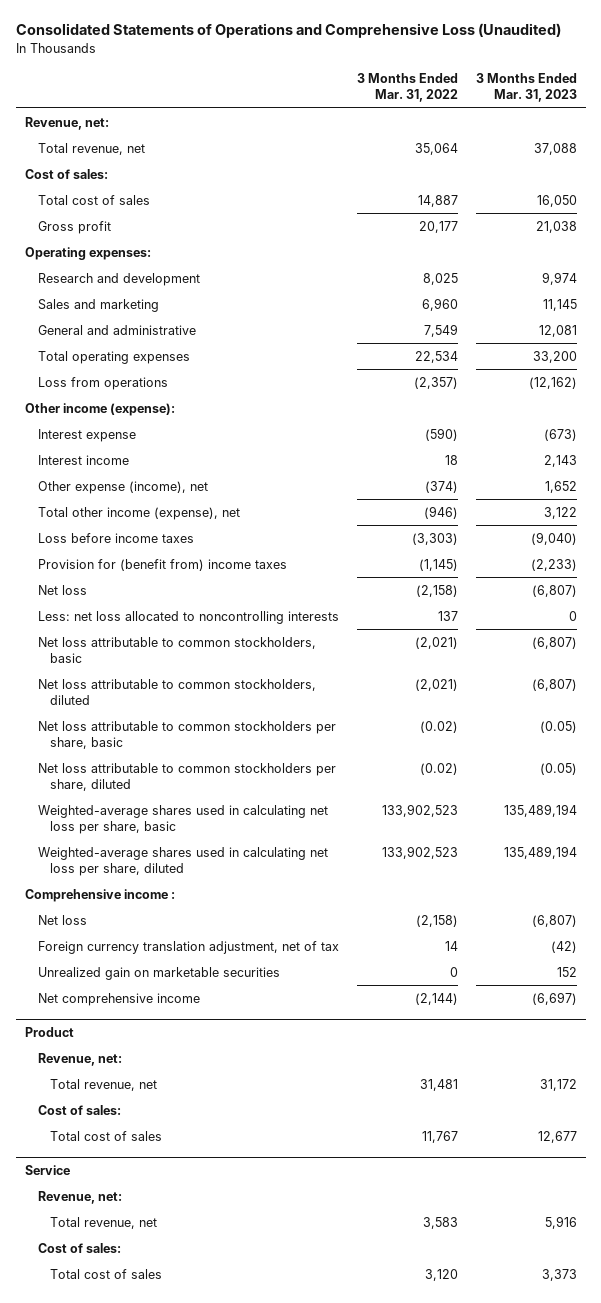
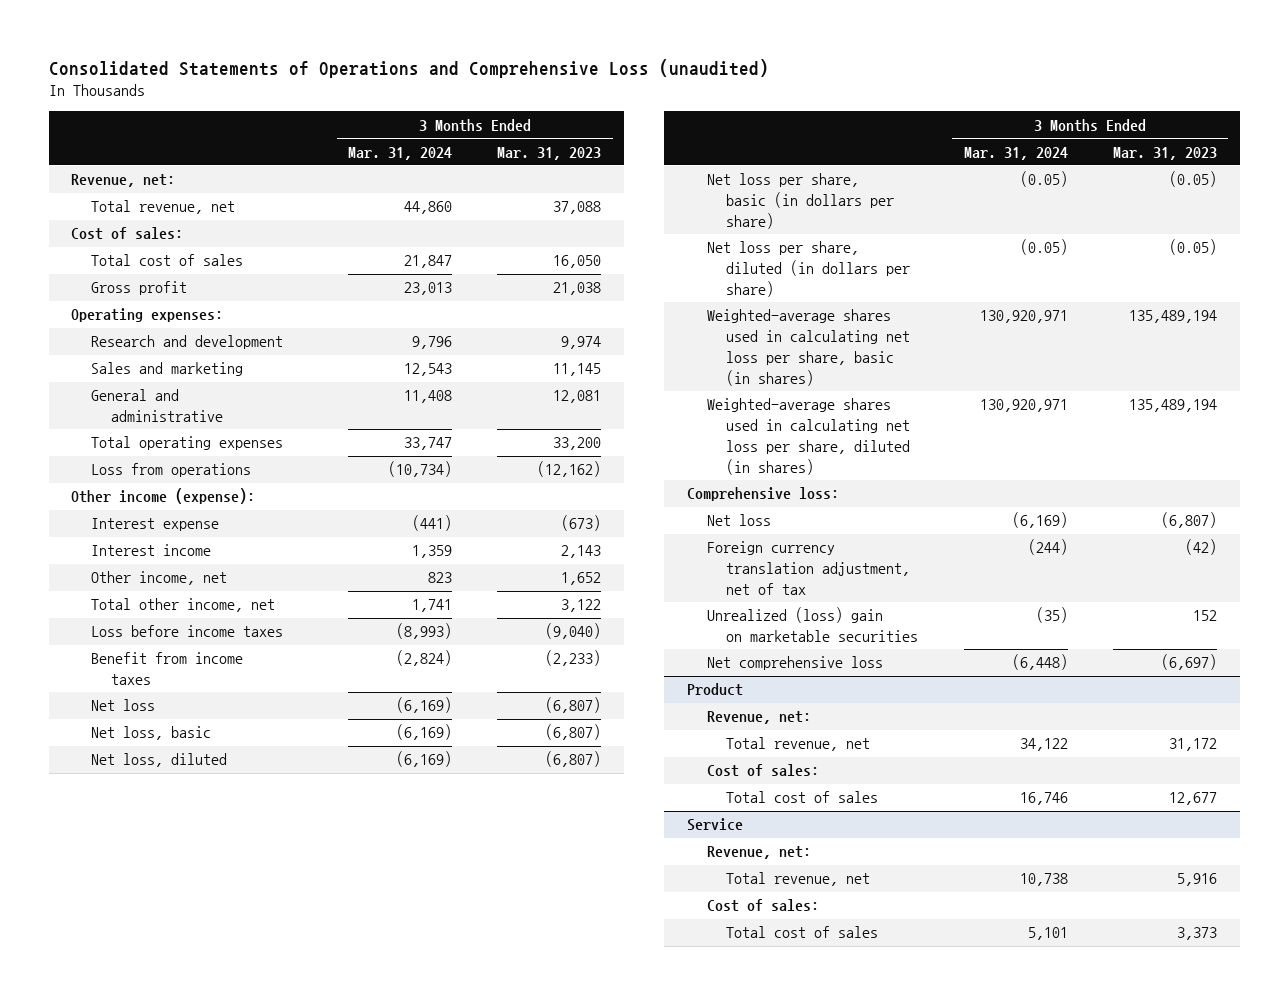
[15,23,561,39] Consolidated Statements of Operations and Comprehensive Loss (Unaudited) -> [48,58,769,78] Consolidated Statements of Operations and Comprehensive Loss (unaudited)
[356,72,458,103] 3 Months Ended Mar. 31, 2022 -> none
none -> [348,146,453,160] Mar. 31, 2024
[37,480,208,494] Other expense (income), net -> [90,571,227,586] Other income, net
[37,506,240,520] Total other income (expense), net -> [90,598,275,613] Total other income, net
[37,558,287,571] Provision for (benefit from) income taxes -> [90,652,243,686] Benefit from income taxes
[37,610,339,624] Less: net loss allocated to noncontrolling interests -> none
[37,636,316,663] Net loss attributable to common stockholders, basic -> [90,726,211,741] Net loss, basic
[37,678,316,705] Net loss attributable to common stockholders, diluted -> [90,753,227,768] Net loss, diluted
[37,720,336,749] Net loss attributable to common stockholders per share, basic -> [706,173,895,230] Net loss per share, basic (in dollars per share)
[37,762,336,791] Net loss attributable to common stockholders per share, diluted -> [706,241,911,298] Net loss per share, diluted (in dollars per share)
[37,804,328,834] Weighted-average shares used in calculating net loss per share, basic -> [706,309,911,386] Weighted-average shares used in calculating net loss per share, basic (in shares)
[37,846,328,876] Weighted-average shares used in calculating net loss per share, diluted -> [706,398,911,475] Weighted-average shares used in calculating net loss per share, diluted (in shares)
[24,888,175,902] Comprehensive income : -> [686,487,839,502] Comprehensive loss:
[37,966,280,980] Unrealized gain on marketable securities -> [706,607,919,643] Unrealized (loss) gain on marketable securities
[37,992,200,1006] Net comprehensive income -> [706,656,883,671] Net comprehensive loss

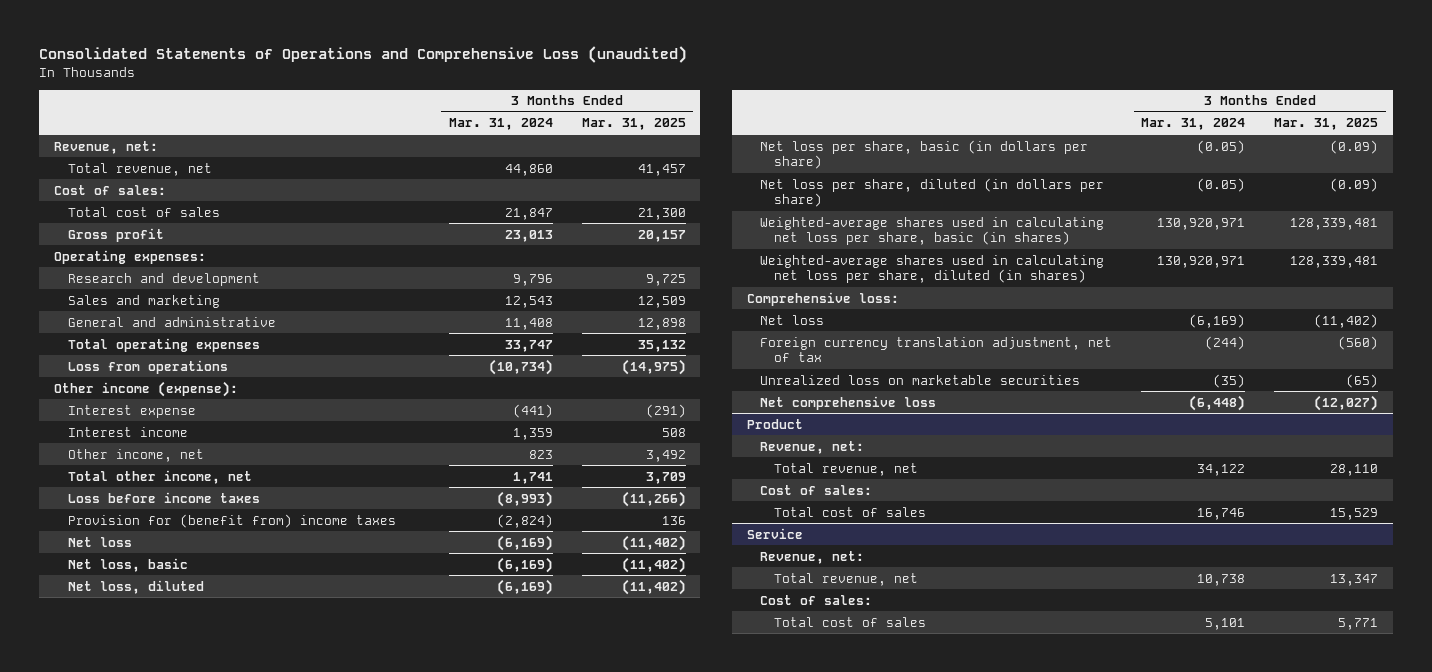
[497,146,602,160] Mar. 31, 2023 -> none
none -> [581,118,686,131] Mar. 31, 2025
[90,652,243,686] Benefit from income taxes -> [67,513,396,528] Provision for (benefit from) income taxes
[706,607,919,643] Unrealized (loss) gain on marketable securities -> [760,374,1081,385] Unrealized loss on marketable securities

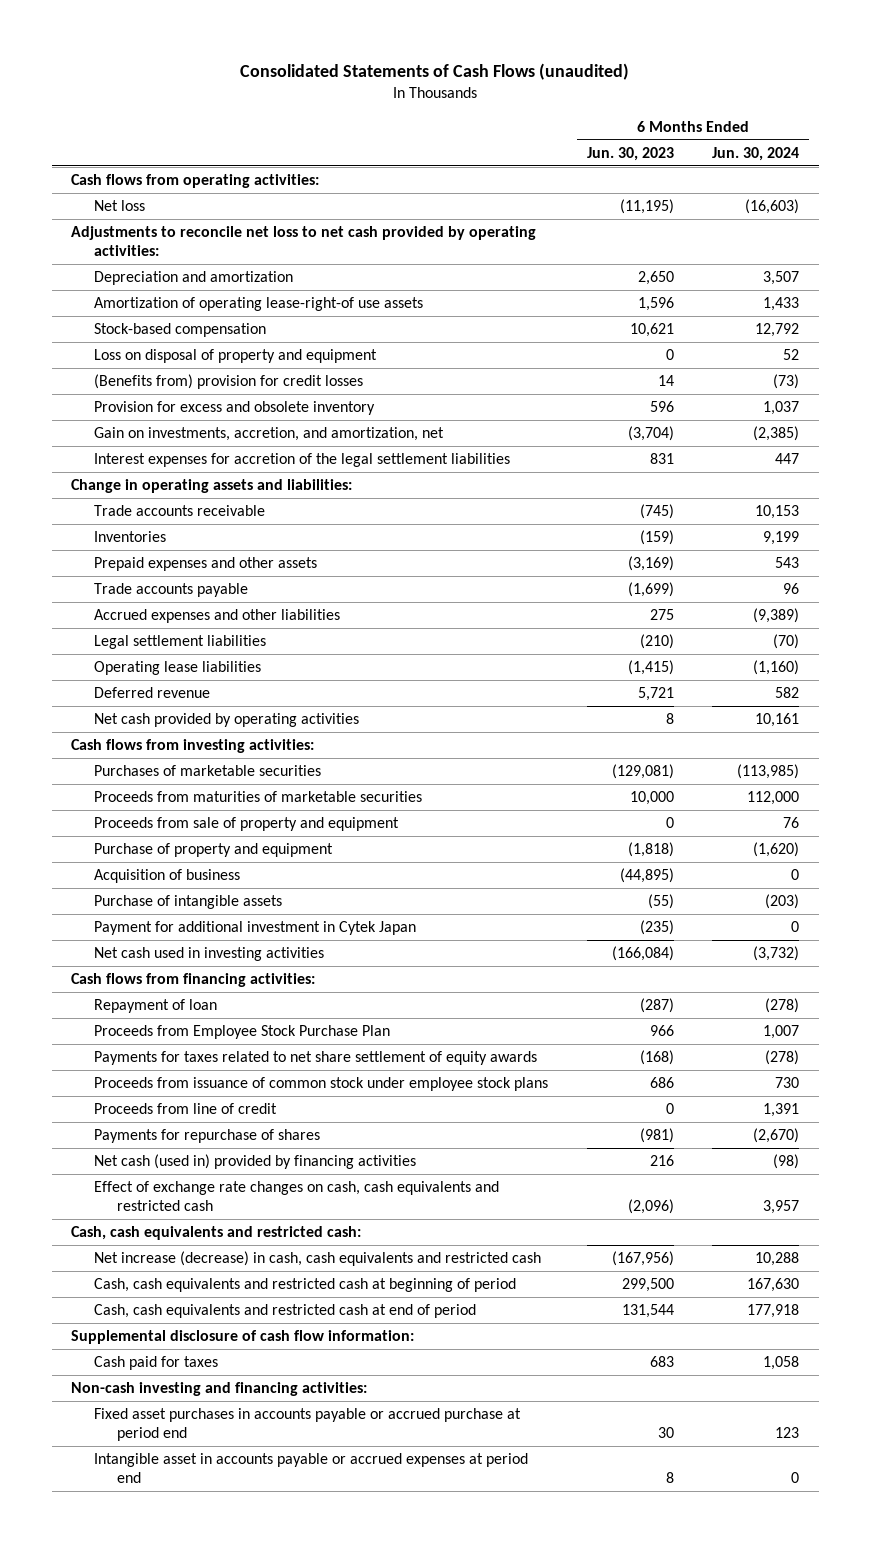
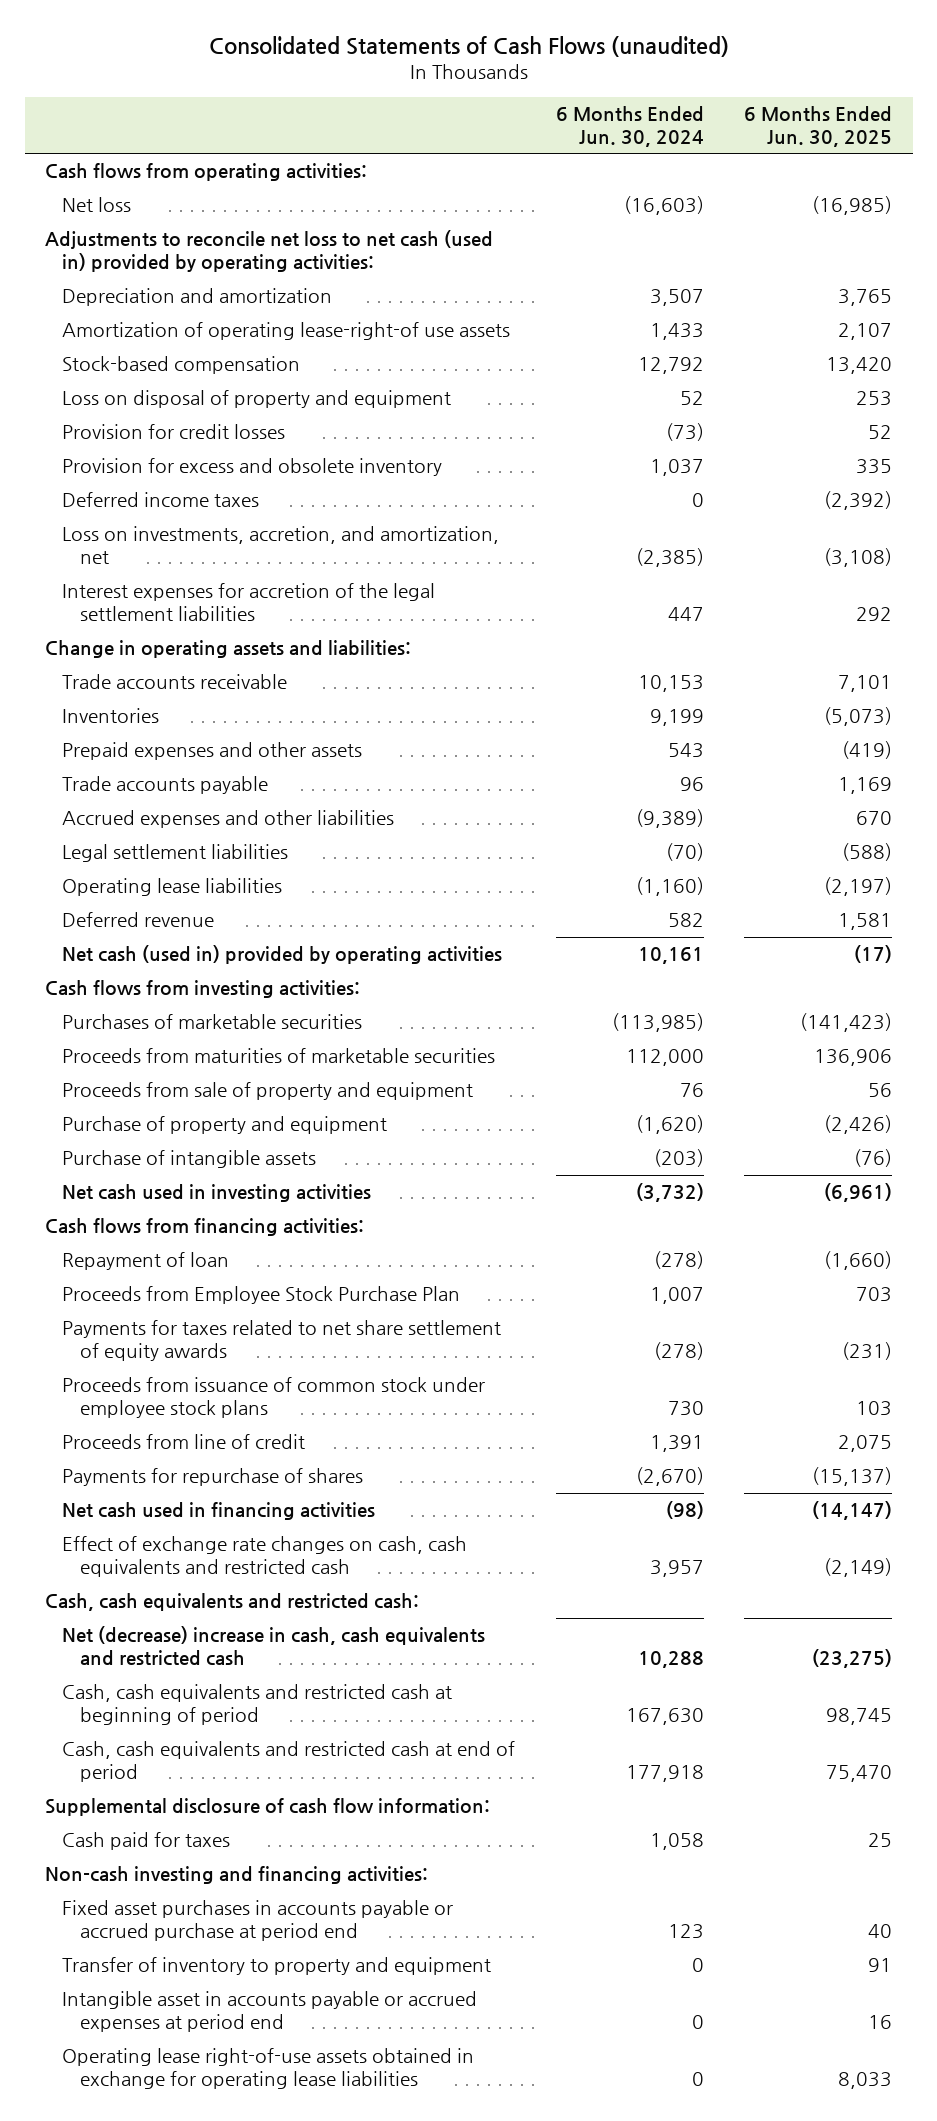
[586,146,674,161] Jun. 30, 2023 -> none
none -> [744,106,893,147] 6 Months Ended Jun. 30, 2025
[71,226,537,257] Adjustments to reconcile net loss to net cash provided by operating activities: -> [44,230,493,273] Adjustments to reconcile net loss to net cash (used in) provided by operating activities:
[94,374,364,390] (Benefits from) provision for credit losses -> [62,424,286,440] Provision for credit losses
none -> [62,492,260,508] Deferred income taxes
[94,427,445,442] Gain on investments, accretion, and amortization, net -> [62,526,500,565] Loss on investments, accretion, and amortization, net
[94,713,360,728] Net cash provided by operating activities -> [62,945,503,965] Net cash (used in) provided by operating activities
[94,869,241,884] Acquisition of business -> none
[94,921,417,936] Payment for additional investment in Cytek Japan -> none
[94,1154,417,1170] Net cash (used in) provided by financing activities -> [62,1502,376,1521] Net cash used in financing activities
[94,1251,542,1267] Net increase (decrease) in cash, cash equivalents and restricted cash -> [62,1626,486,1667] Net (decrease) increase in cash, cash equivalents and restricted cash
none -> [62,1957,492,1976] Transfer of inventory to property and equipment
none -> [62,2048,475,2090] Operating lease right-of-use assets obtained in exchange for operating lease liabilities

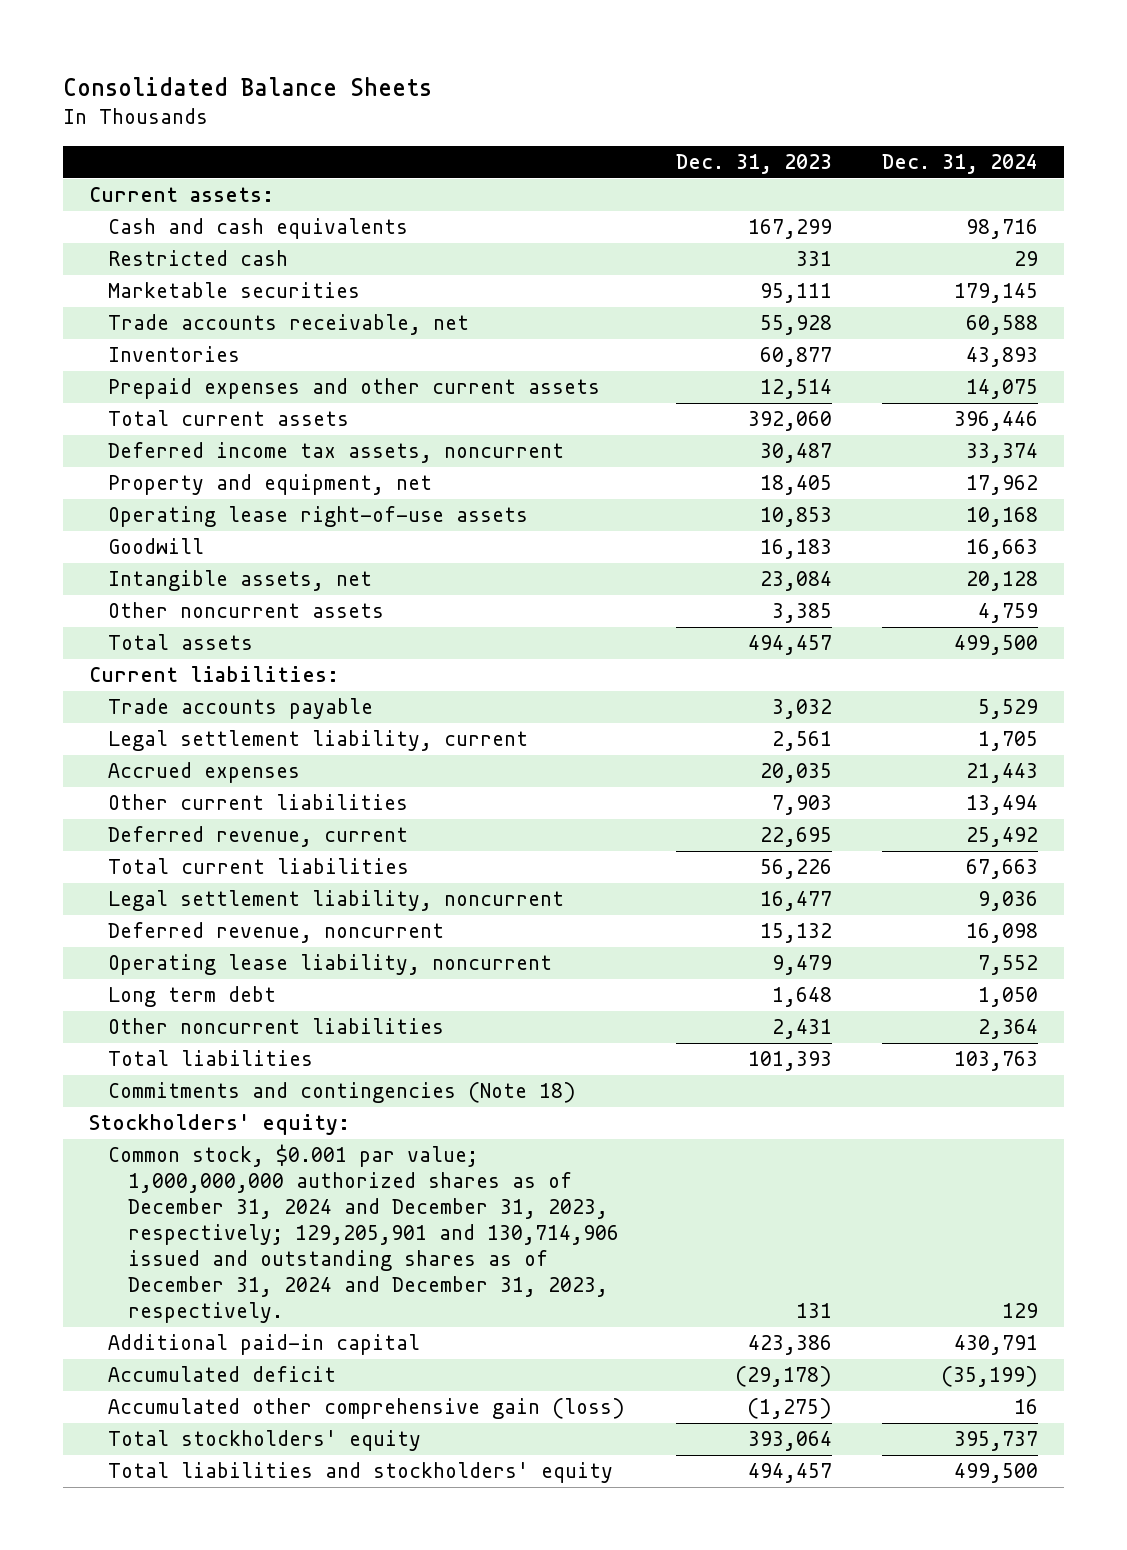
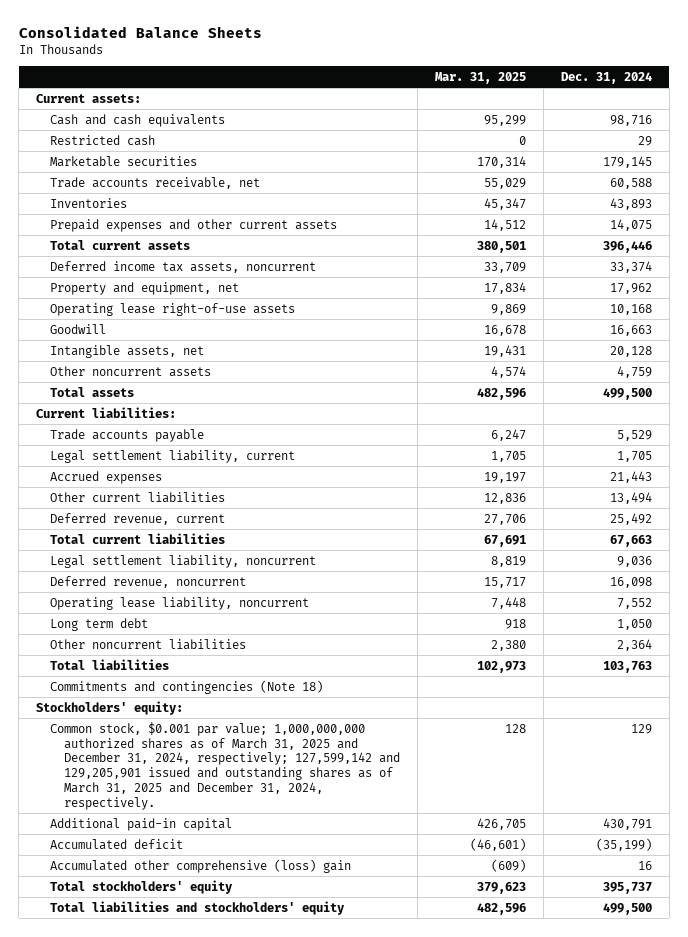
[675,154,832,175] Dec. 31, 2023 -> none
none -> [434,72,526,85] Mar. 31, 2025
[108,1144,620,1324] Common stock, $0.001 par value; 1,000,000,000 authorized shares as of December 31, 2024 and December 31, 2023, respectively; 129,205,901 and 130,714,906 issued and outstanding shares as of December 31, 2024 and December 31, 2023, respectively. -> [50,721,401,810] Common stock, $0.001 par value; 1,000,000,000 authorized shares as of March 31, 2025 and December 31, 2024, respectively; 127,599,142 and 129,205,901 issued and outstanding shares as of March 31, 2025 and December 31, 2024, respectively.
[108,1398,626,1420] Accumulated other comprehensive gain (loss) -> [50,858,352,873] Accumulated other comprehensive (loss) gain

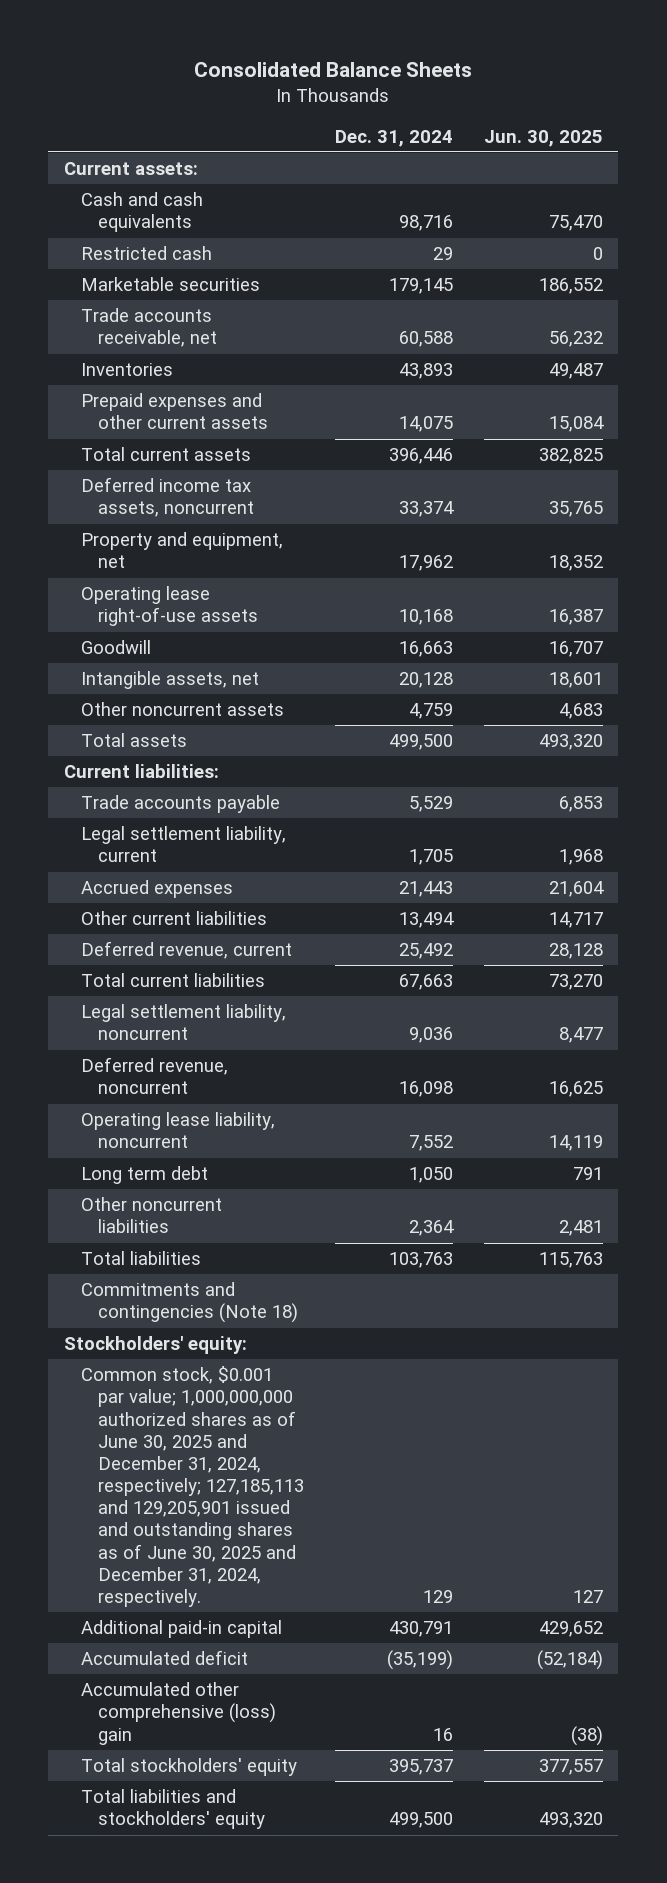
[434,72,526,85] Mar. 31, 2025 -> none
none -> [483,129,603,147] Jun. 30, 2025
[50,721,401,810] Common stock, $0.001 par value; 1,000,000,000 authorized shares as of March 31, 2025 and December 31, 2024, respectively; 127,599,142 and 129,205,901 issued and outstanding shares as of March 31, 2025 and December 31, 2024, respectively. -> [80,1366,305,1607] Common stock, $0.001 par value; 1,000,000,000 authorized shares as of June 30, 2025 and December 31, 2024, respectively; 127,185,113 and 129,205,901 issued and outstanding shares as of June 30, 2025 and December 31, 2024, respectively.

